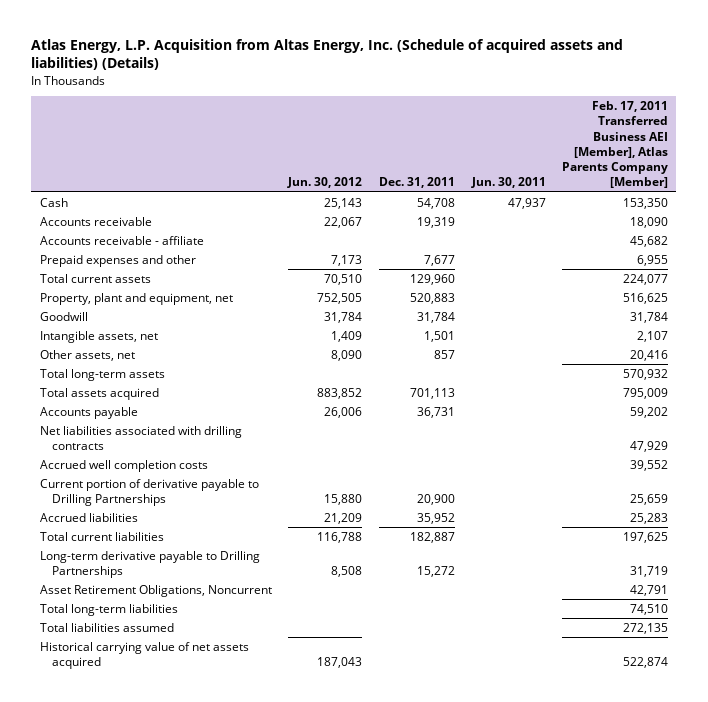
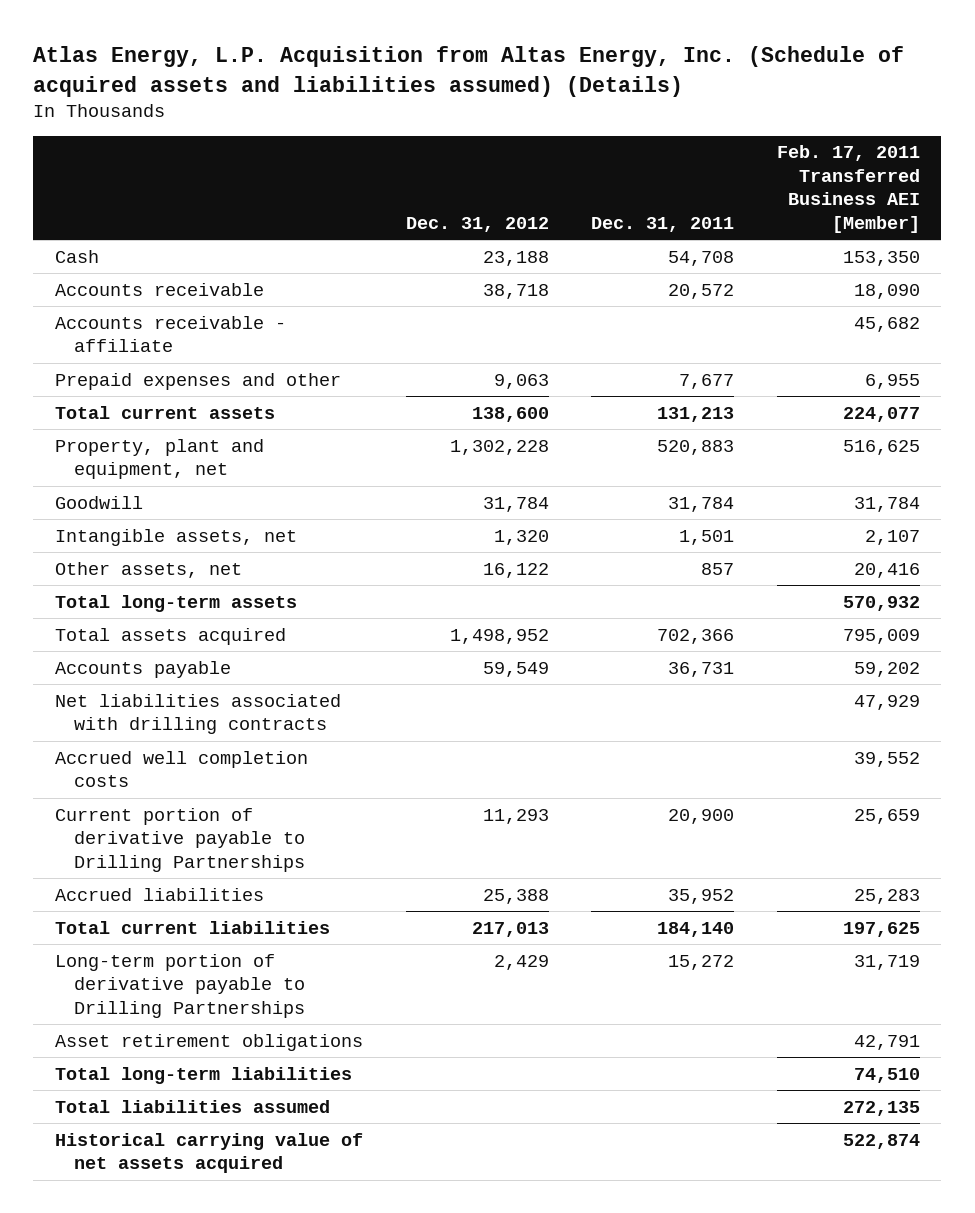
[31,38,624,71] Atlas Energy, L.P. Acquisition from Altas Energy, Inc. (Schedule of acquired assets and liabilities) (Details) -> [33,46,905,97] Atlas Energy, L.P. Acquisition from Altas Energy, Inc. (Schedule of acquired assets and liabilities assumed) (Details)
[287,177,363,189] Jun. 30, 2012 -> none
[470,177,546,189] Jun. 30, 2011 -> none
[562,101,669,189] Feb. 17, 2011 Transferred Business AEI [Member], Atlas Parents Company [Member] -> none
none -> [405,216,549,232] Dec. 31, 2012
none -> [776,145,920,233] Feb. 17, 2011 Transferred Business AEI [Member]
[416,216,455,228] 19,319 -> [668,283,735,299] 20,572
[409,273,455,285] 129,960 -> [657,406,735,422] 131,213
[409,387,455,399] 701,113 -> [657,628,735,644] 702,366
[409,531,455,543] 182,887 -> [657,921,735,937] 184,140
[39,550,260,579] Long-term derivative payable to Drilling Partnerships -> [54,953,305,1018] Long-term portion of derivative payable to Drilling Partnerships
[39,584,272,597] Asset Retirement Obligations, Noncurrent -> [54,1033,363,1051] Asset retirement obligations

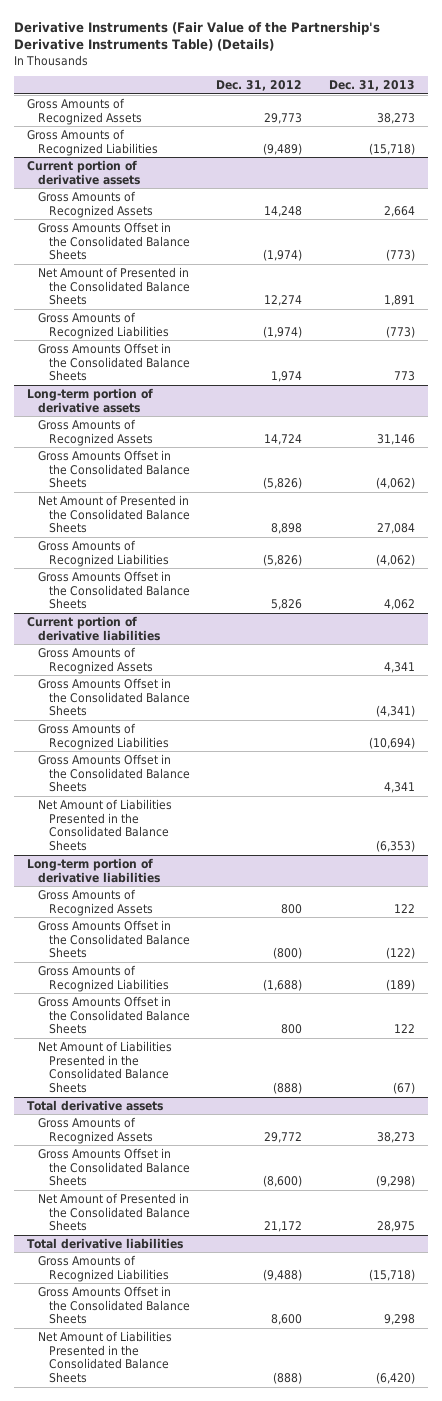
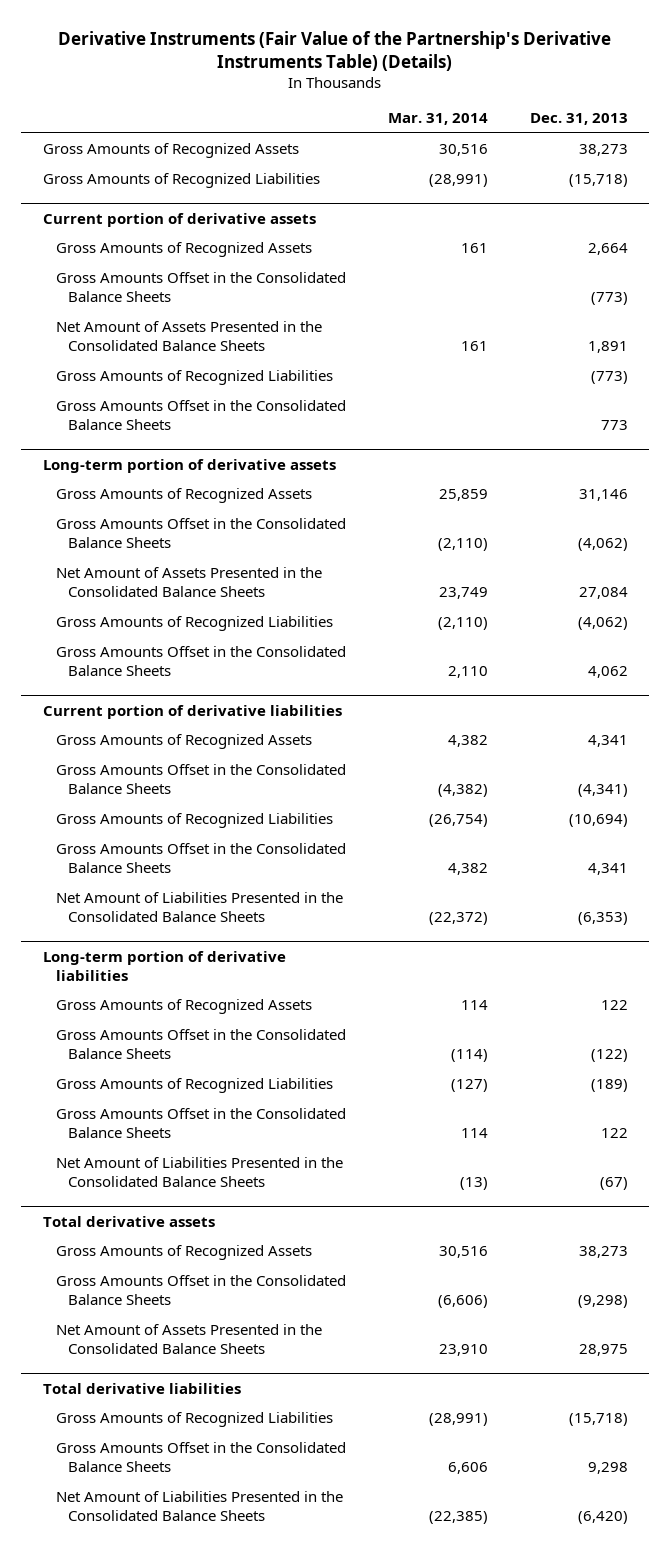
[216,80,303,92] Dec. 31, 2012 -> none
none -> [387,113,488,126] Mar. 31, 2014
[37,266,190,306] Net Amount of Presented in the Consolidated Balance Sheets -> [55,321,322,352] Net Amount of Assets Presented in the Consolidated Balance Sheets
[37,494,190,534] Net Amount of Presented in the Consolidated Balance Sheets -> [55,567,322,598] Net Amount of Assets Presented in the Consolidated Balance Sheets
[37,1192,190,1232] Net Amount of Presented in the Consolidated Balance Sheets -> [55,1324,322,1355] Net Amount of Assets Presented in the Consolidated Balance Sheets

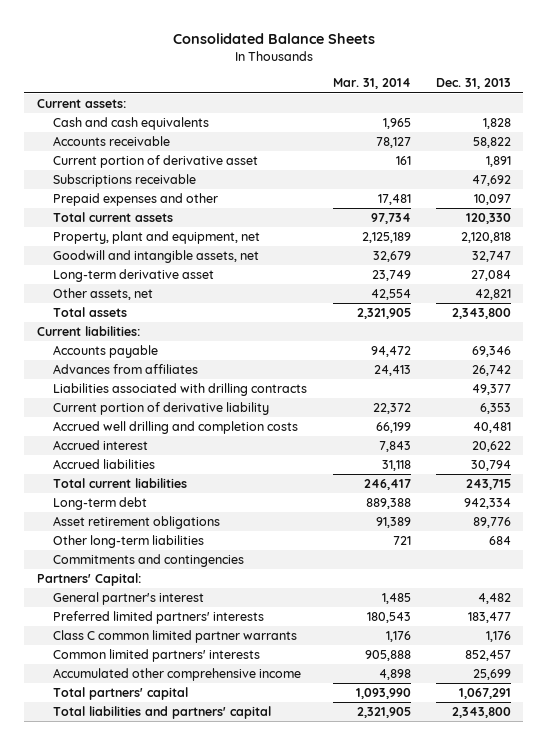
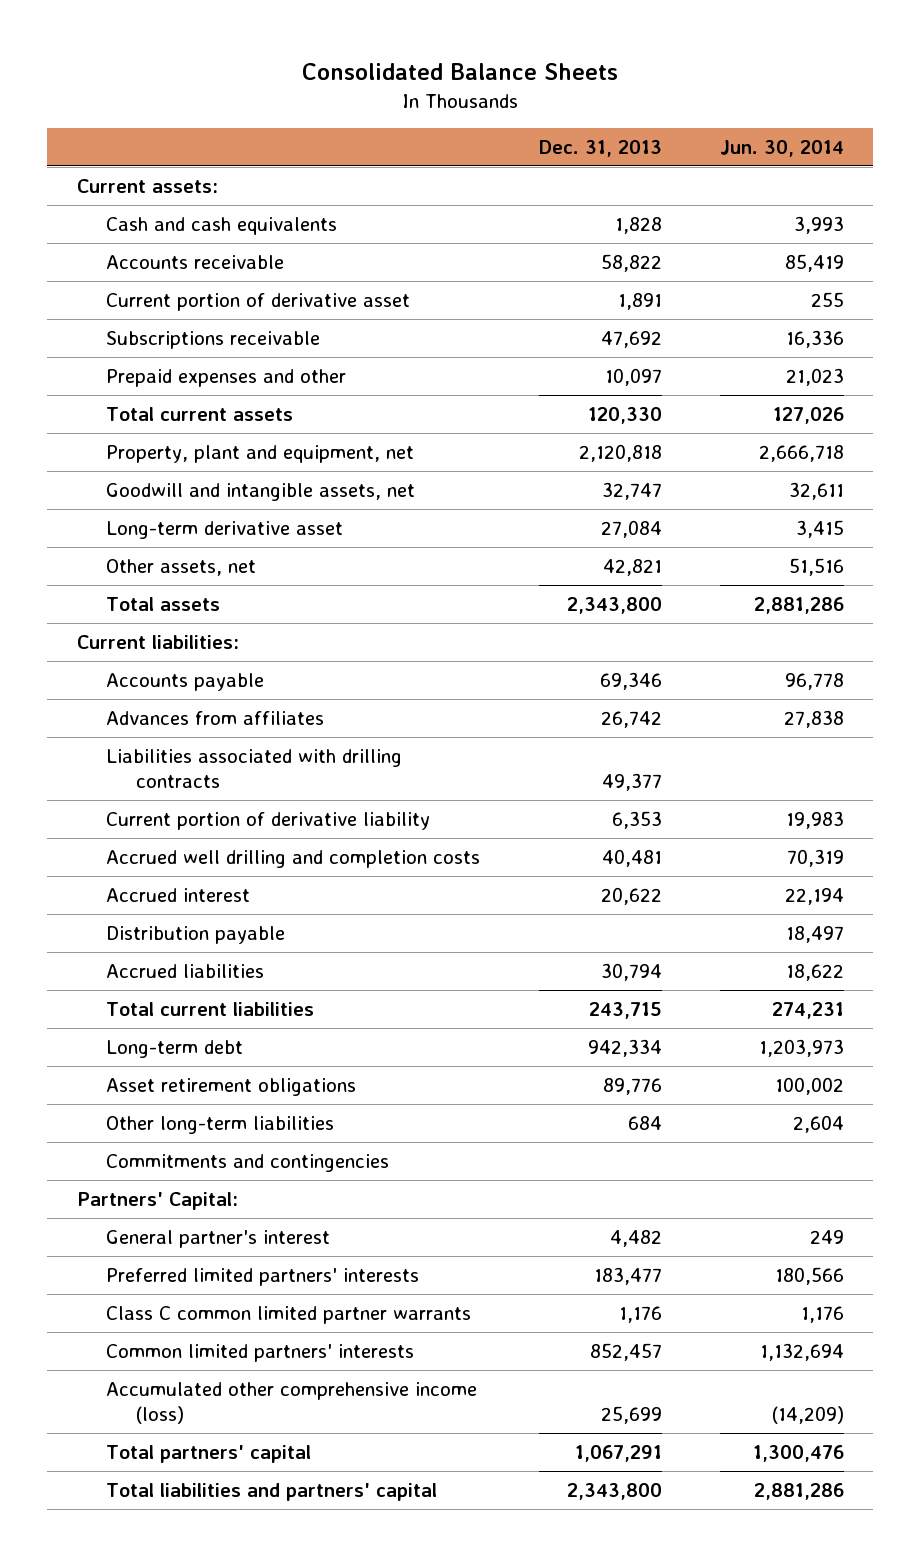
[332,78,411,90] Mar. 31, 2014 -> none
none -> [720,140,845,158] Jun. 30, 2014
none -> [106,925,286,944] Distribution payable
[53,668,302,682] Accumulated other comprehensive income -> [106,1381,478,1424] Accumulated other comprehensive income (loss)

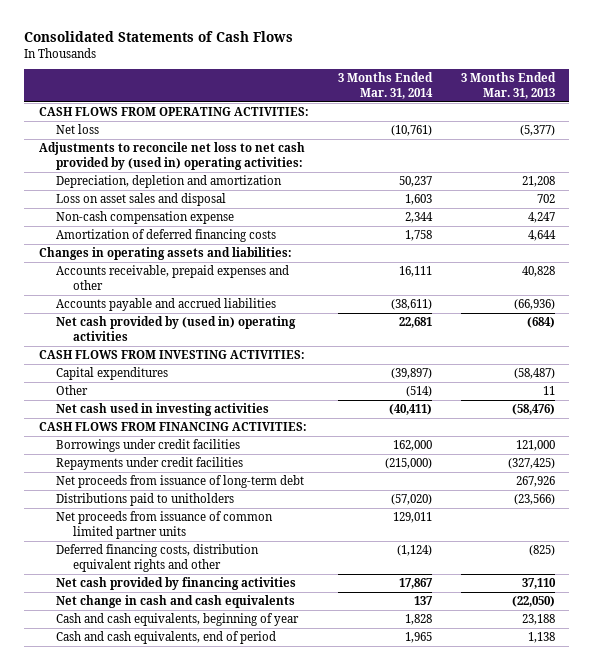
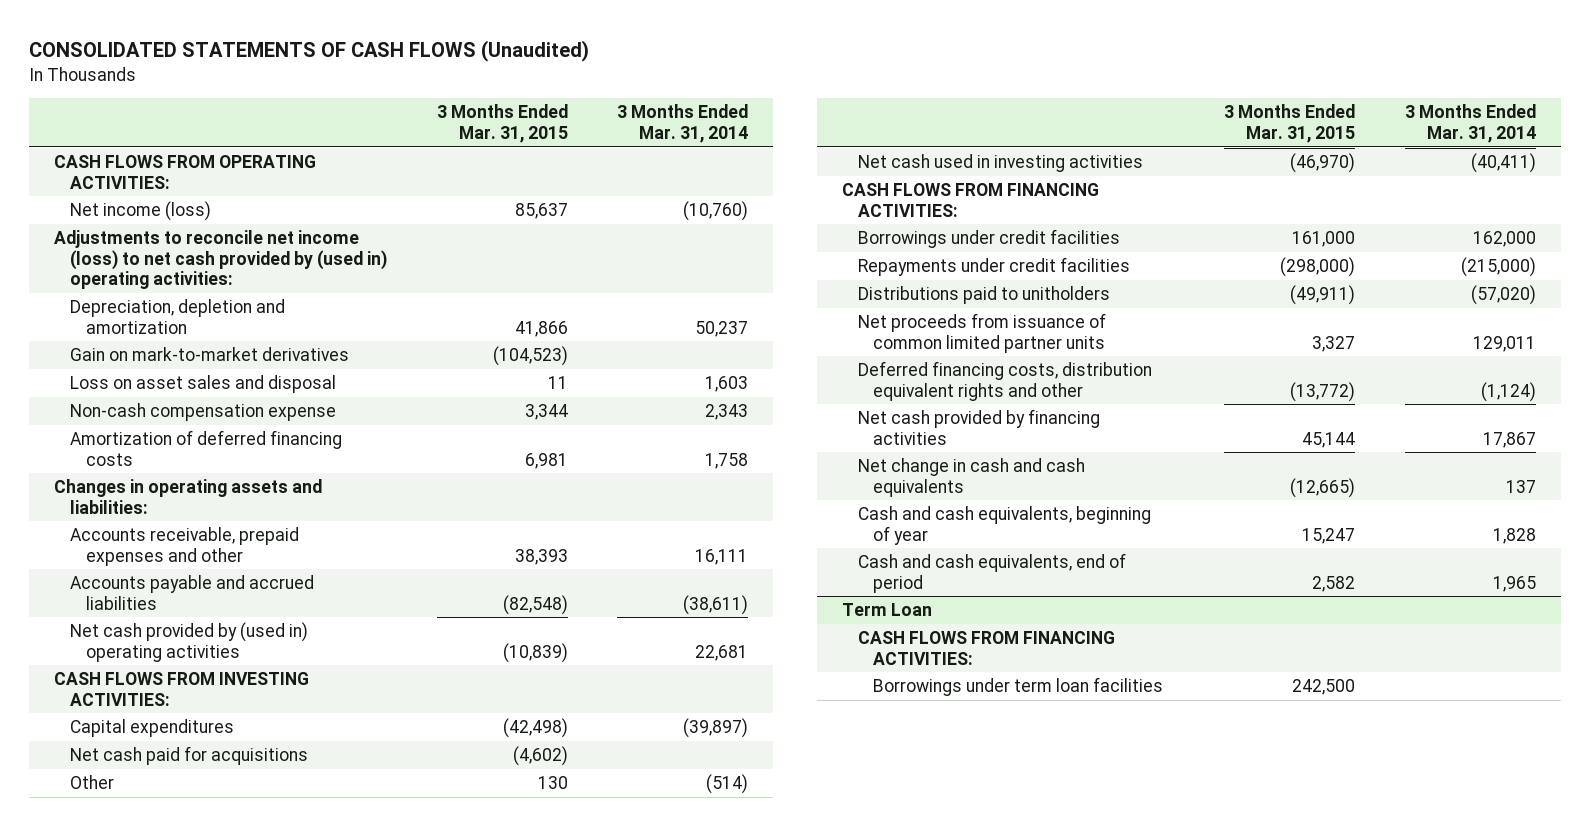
[24,31,294,43] Consolidated Statements of Cash Flows -> [29,39,590,62] CONSOLIDATED STATEMENTS OF CASH FLOWS (Unaudited)
[460,72,556,100] 3 Months Ended Mar. 31, 2013 -> none
none -> [436,104,568,143] 3 Months Ended Mar. 31, 2015
[55,124,99,135] Net loss -> [69,201,211,222] Net income (loss)
[390,125,432,137] (10,761) -> [683,201,749,222] (10,760)
[38,142,305,170] Adjustments to reconcile net loss to net cash provided by (used in) operating activities: -> [54,230,387,290] Adjustments to reconcile net income (loss) to net cash provided by (used in) operating activities:
none -> [69,347,349,362] Gain on mark-to-market derivatives
[404,212,433,224] 2,344 -> [705,404,749,421] 2,343
none -> [69,746,308,766] Net cash paid for acquisitions
[55,475,304,489] Net proceeds from issuance of long-term debt -> none
none -> [841,603,932,617] Term Loan
none -> [857,631,1115,665] CASH FLOWS FROM FINANCING ACTIVITIES:
none -> [873,677,1164,697] Borrowings under term loan facilities

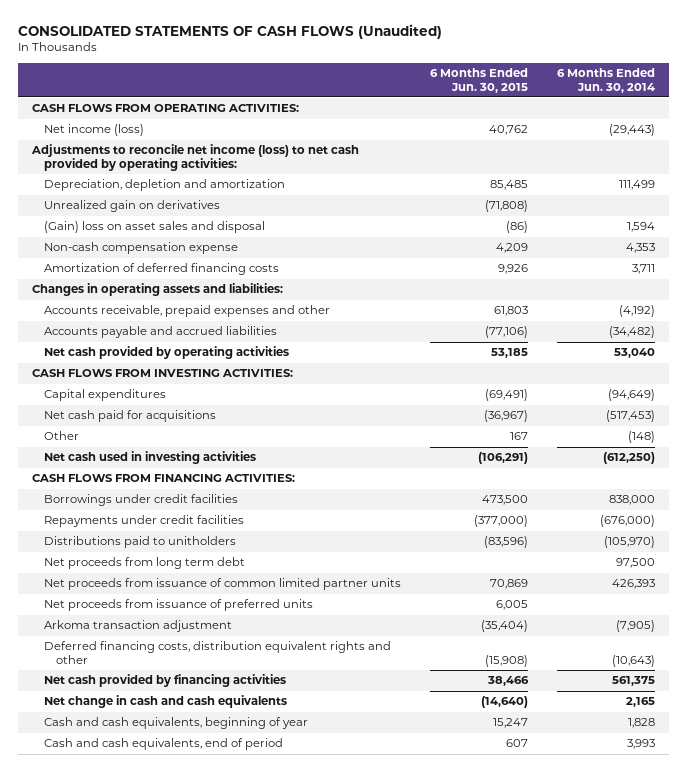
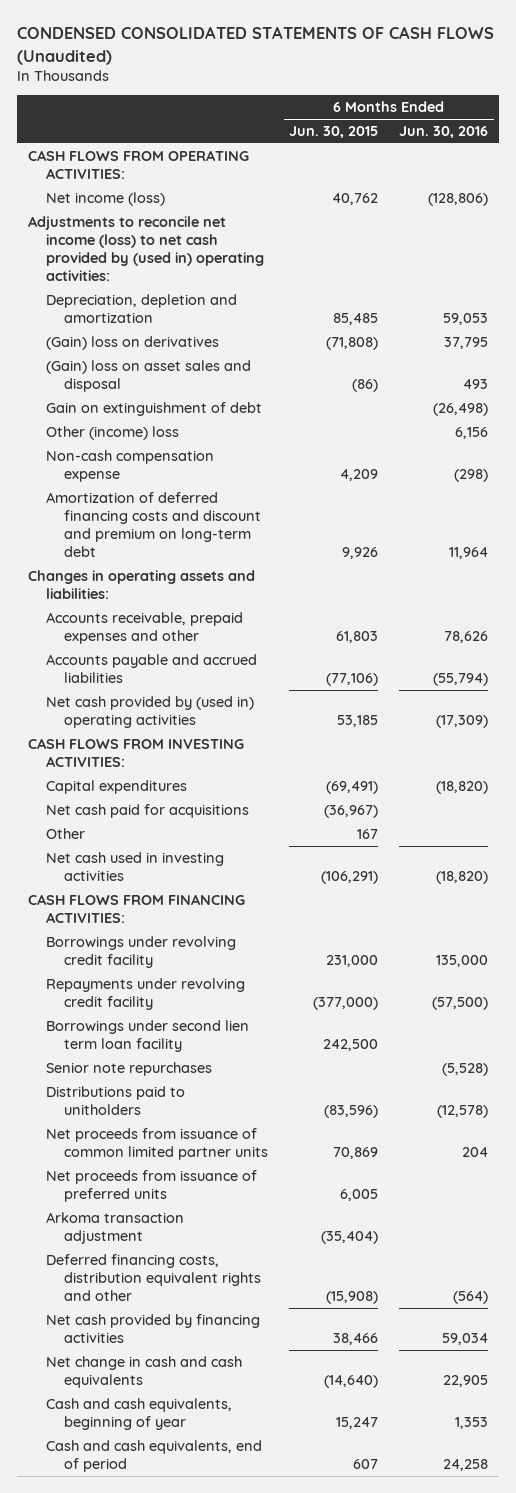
[17,23,442,39] CONSOLIDATED STATEMENTS OF CASH FLOWS (Unaudited) -> [17,26,495,65] CONDENSED CONSOLIDATED STATEMENTS OF CASH FLOWS (Unaudited)
[556,68,655,93] 6 Months Ended Jun. 30, 2014 -> none
none -> [399,126,489,139] Jun. 30, 2016
[30,144,359,171] Adjustments to reconcile net income (loss) to net cash provided by operating activities: -> [27,215,264,282] Adjustments to reconcile net income (loss) to net cash provided by (used in) operating activities:
[44,200,221,213] Unrealized gain on derivatives -> [45,335,219,350] (Gain) loss on derivatives
none -> [45,401,262,416] Gain on extinguishment of debt
none -> [45,425,179,440] Other (income) loss
[44,263,280,276] Amortization of deferred financing costs -> [45,491,262,558] Amortization of deferred financing costs and discount and premium on long-term debt
[44,346,290,360] Net cash provided by operating activities -> [45,695,254,729] Net cash provided by (used in) operating activities
[44,494,239,507] Borrowings under credit facilities -> [45,935,236,969] Borrowings under revolving credit facility
[481,495,528,506] 473,500 -> [326,955,379,968] 231,000
[44,515,245,528] Repayments under credit facilities -> [45,977,245,1011] Repayments under revolving credit facility
none -> [45,1019,249,1053] Borrowings under second lien term loan facility
none -> [45,1061,212,1076] Senior note repurchases
[44,557,246,570] Net proceeds from long term debt -> none

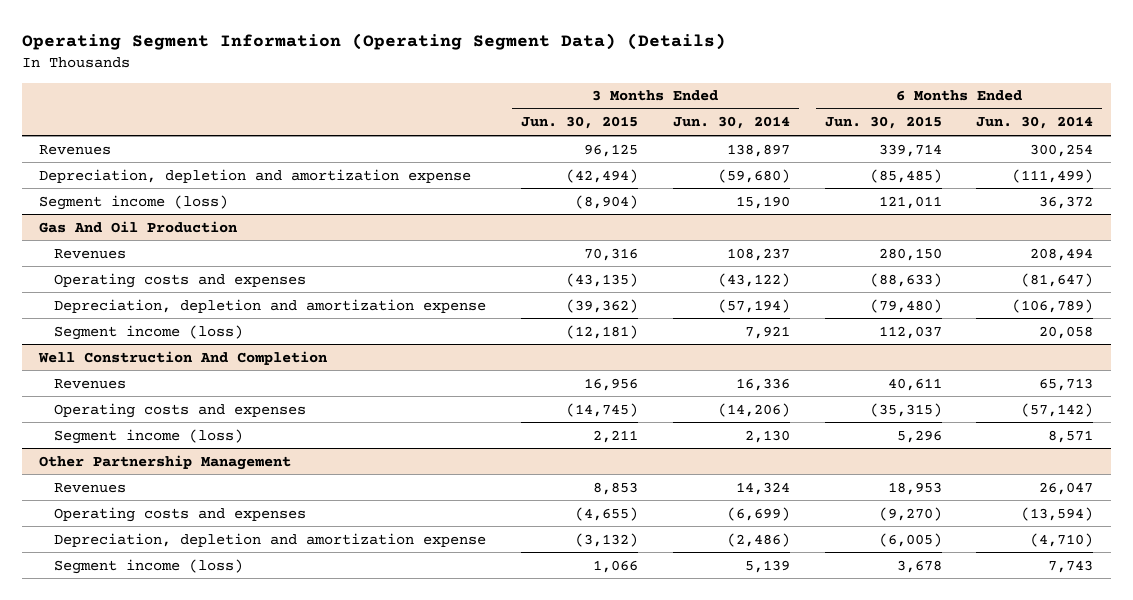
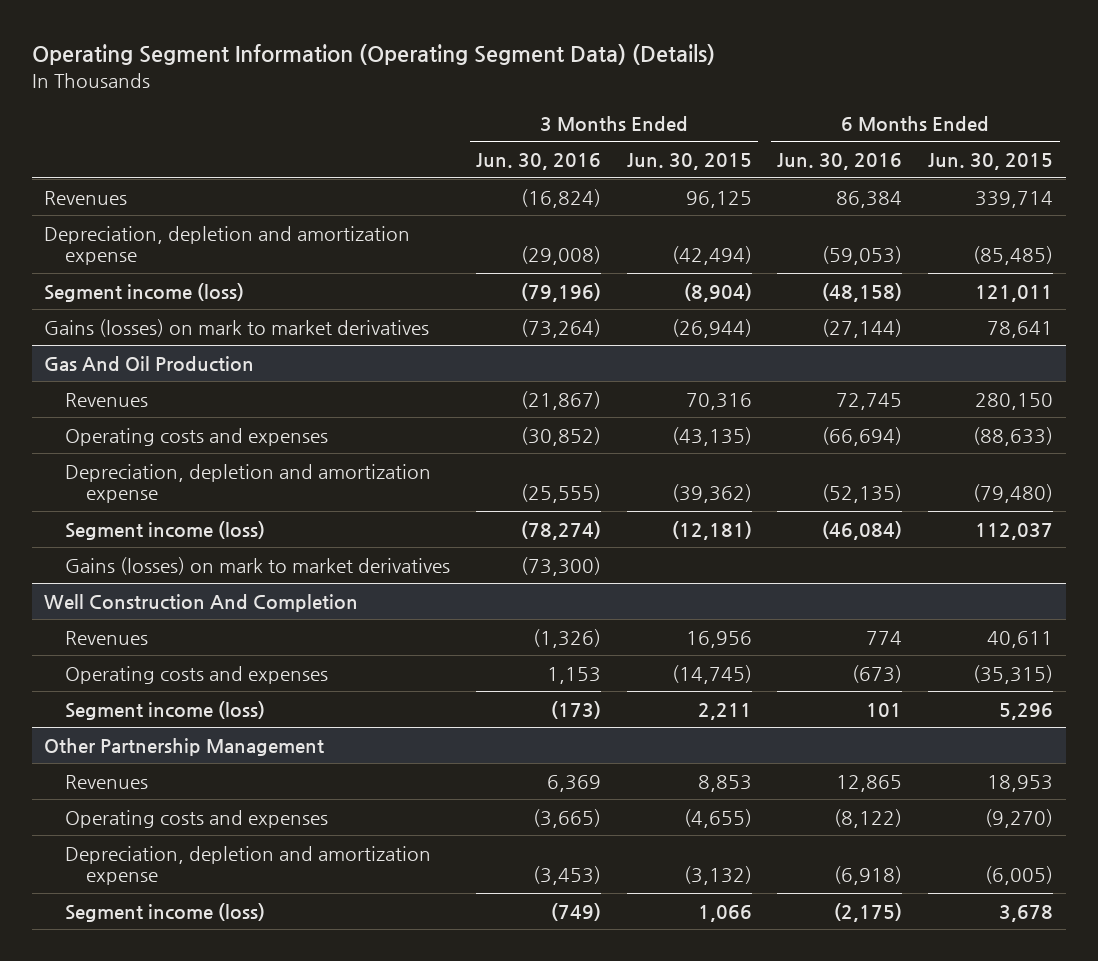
[672,116,790,130] Jun. 30, 2014 -> none
[976,116,1094,130] Jun. 30, 2014 -> none
none -> [476,153,602,171] Jun. 30, 2016
none -> [777,153,903,171] Jun. 30, 2016
none -> [44,318,430,337] Gains (losses) on mark to market derivatives
none -> [65,556,451,575] Gains (losses) on mark to market derivatives

